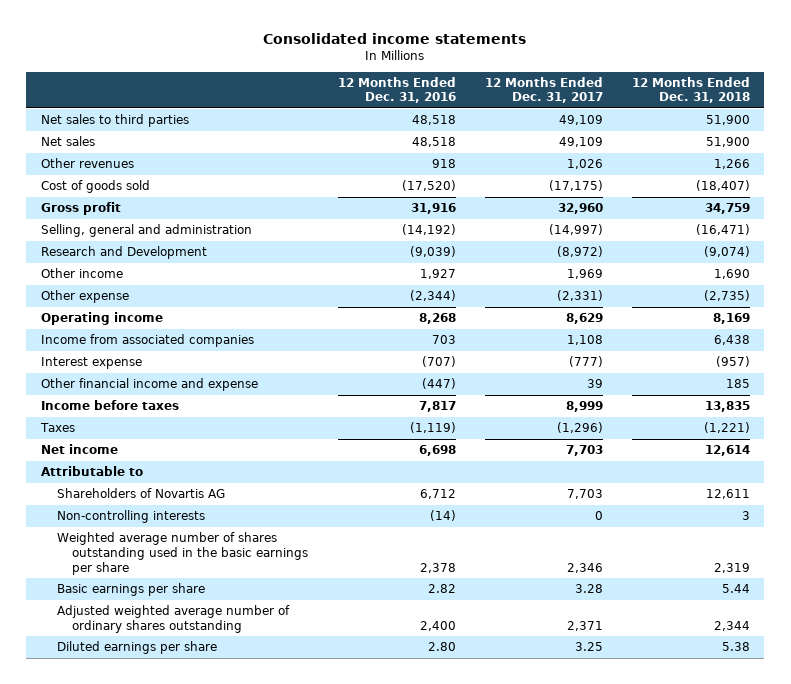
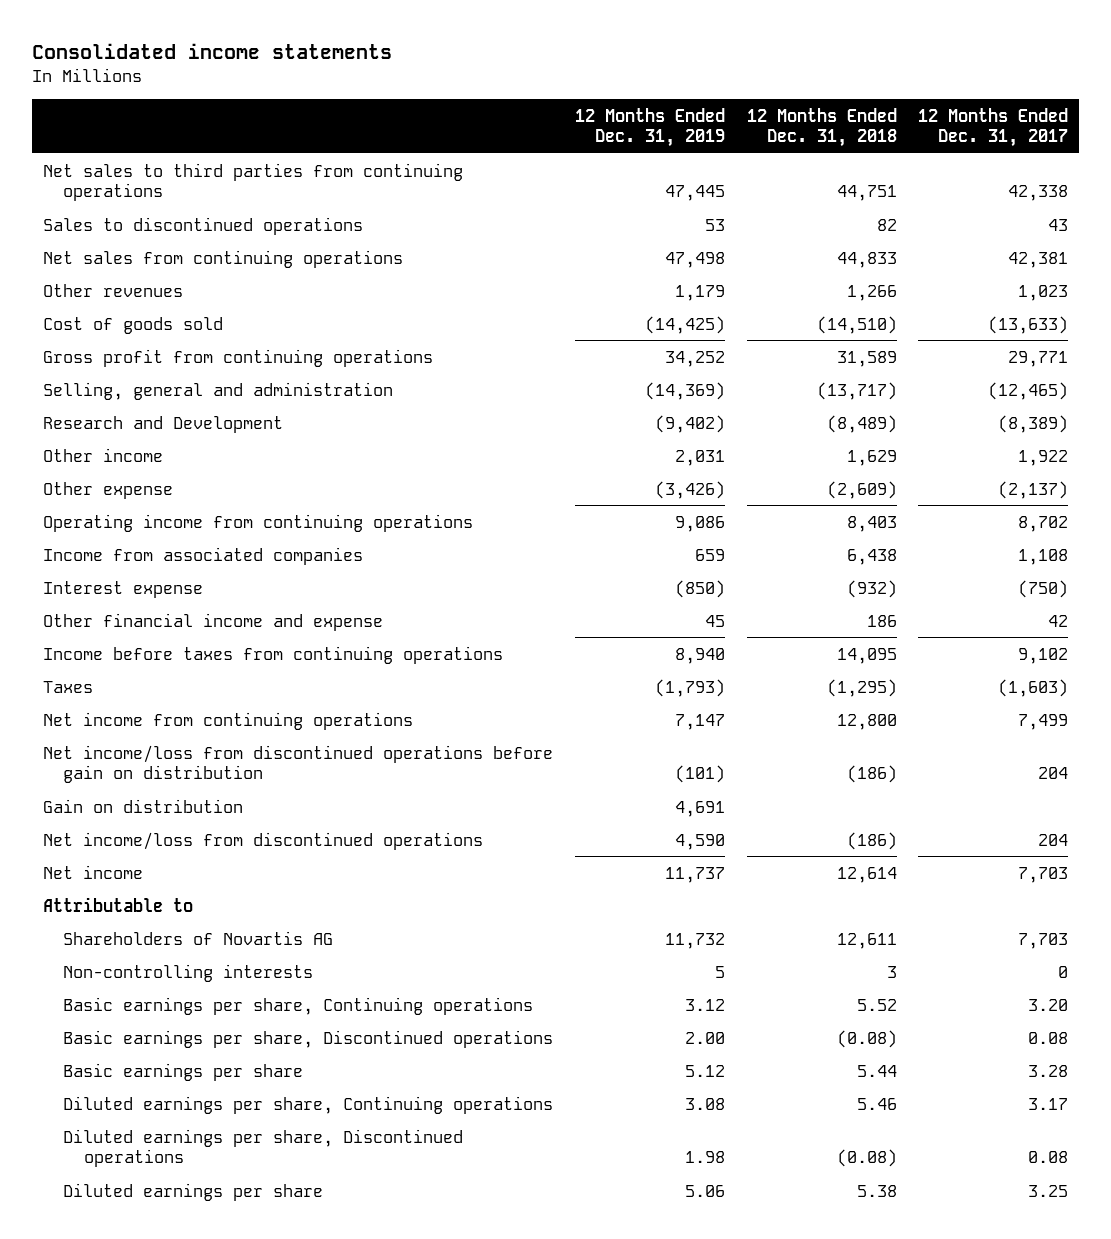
[337,76,456,104] 12 Months Ended Dec. 31, 2016 -> none
none -> [575,107,726,148] 12 Months Ended Dec. 31, 2019
[40,114,189,128] Net sales to third parties -> [43,162,464,201] Net sales to third parties from continuing operations
[558,115,603,126] 49,109 -> [1008,184,1069,201] 42,338
[705,115,750,126] 51,900 -> [836,184,897,201] 44,751
none -> [43,216,364,235] Sales to discontinued operations
[40,136,95,147] Net sales -> [43,249,404,268] Net sales from continuing operations
[558,137,603,148] 49,109 -> [1008,251,1069,268] 42,381
[705,137,750,148] 51,900 -> [836,251,897,268] 44,833
[566,159,603,170] 1,026 -> [1018,284,1069,301] 1,023
[548,180,603,192] (17,175) -> [988,315,1069,334] (13,633)
[695,180,750,192] (18,407) -> [816,315,897,334] (14,510)
[40,202,121,216] Gross profit -> [43,348,434,367] Gross profit from continuing operations
[557,203,603,215] 32,960 -> [1008,350,1069,367] 29,771
[704,203,750,215] 34,759 -> [836,350,897,367] 31,589
[548,224,603,236] (14,997) -> [988,381,1069,400] (12,465)
[695,224,750,236] (16,471) -> [816,381,897,400] (13,717)
[556,246,603,258] (8,972) -> [998,414,1069,433] (8,389)
[703,246,750,258] (9,074) -> [826,414,897,433] (8,489)
[566,269,603,280] 1,969 -> [1018,449,1069,466] 1,922
[713,269,750,280] 1,690 -> [846,449,897,466] 1,629
[556,290,603,302] (2,331) -> [998,480,1069,499] (2,137)
[703,290,750,302] (2,735) -> [826,480,897,499] (2,609)
[40,312,163,326] Operating income -> [43,513,474,532] Operating income from continuing operations
[565,313,603,325] 8,629 -> [1018,515,1069,532] 8,702
[712,313,750,325] 8,169 -> [846,515,897,532] 8,403
[568,356,603,368] (777) -> [1018,579,1069,598] (750)
[715,356,750,368] (957) -> [846,579,897,598] (932)
[586,379,603,389] 39 -> [1048,614,1069,627] 42
[725,379,750,389] 185 -> [866,614,897,627] 186
[40,400,179,411] Income before taxes -> [43,645,504,664] Income before taxes from continuing operations
[565,401,603,413] 8,999 -> [1018,647,1069,664] 9,102
[704,401,750,413] 13,835 -> [836,647,897,664] 14,095
[556,422,603,434] (1,296) -> [998,678,1069,697] (1,603)
[703,422,750,434] (1,221) -> [826,678,897,697] (1,295)
none -> [43,711,414,730] Net income from continuing operations
none -> [43,744,554,783] Net income/loss from discontinued operations before gain on distribution
none -> [43,798,244,813] Gain on distribution
none -> [43,831,484,850] Net income/loss from discontinued operations
[56,532,309,575] Weighted average number of shares outstanding used in the basic earnings per share -> none
none -> [63,996,534,1015] Basic earnings per share, Continuing operations
none -> [63,1029,554,1048] Basic earnings per share, Discontinued operations
[56,605,290,633] Adjusted weighted average number of ordinary shares outstanding -> none
none -> [63,1095,554,1114] Diluted earnings per share, Continuing operations
none -> [63,1128,464,1167] Diluted earnings per share, Discontinued operations

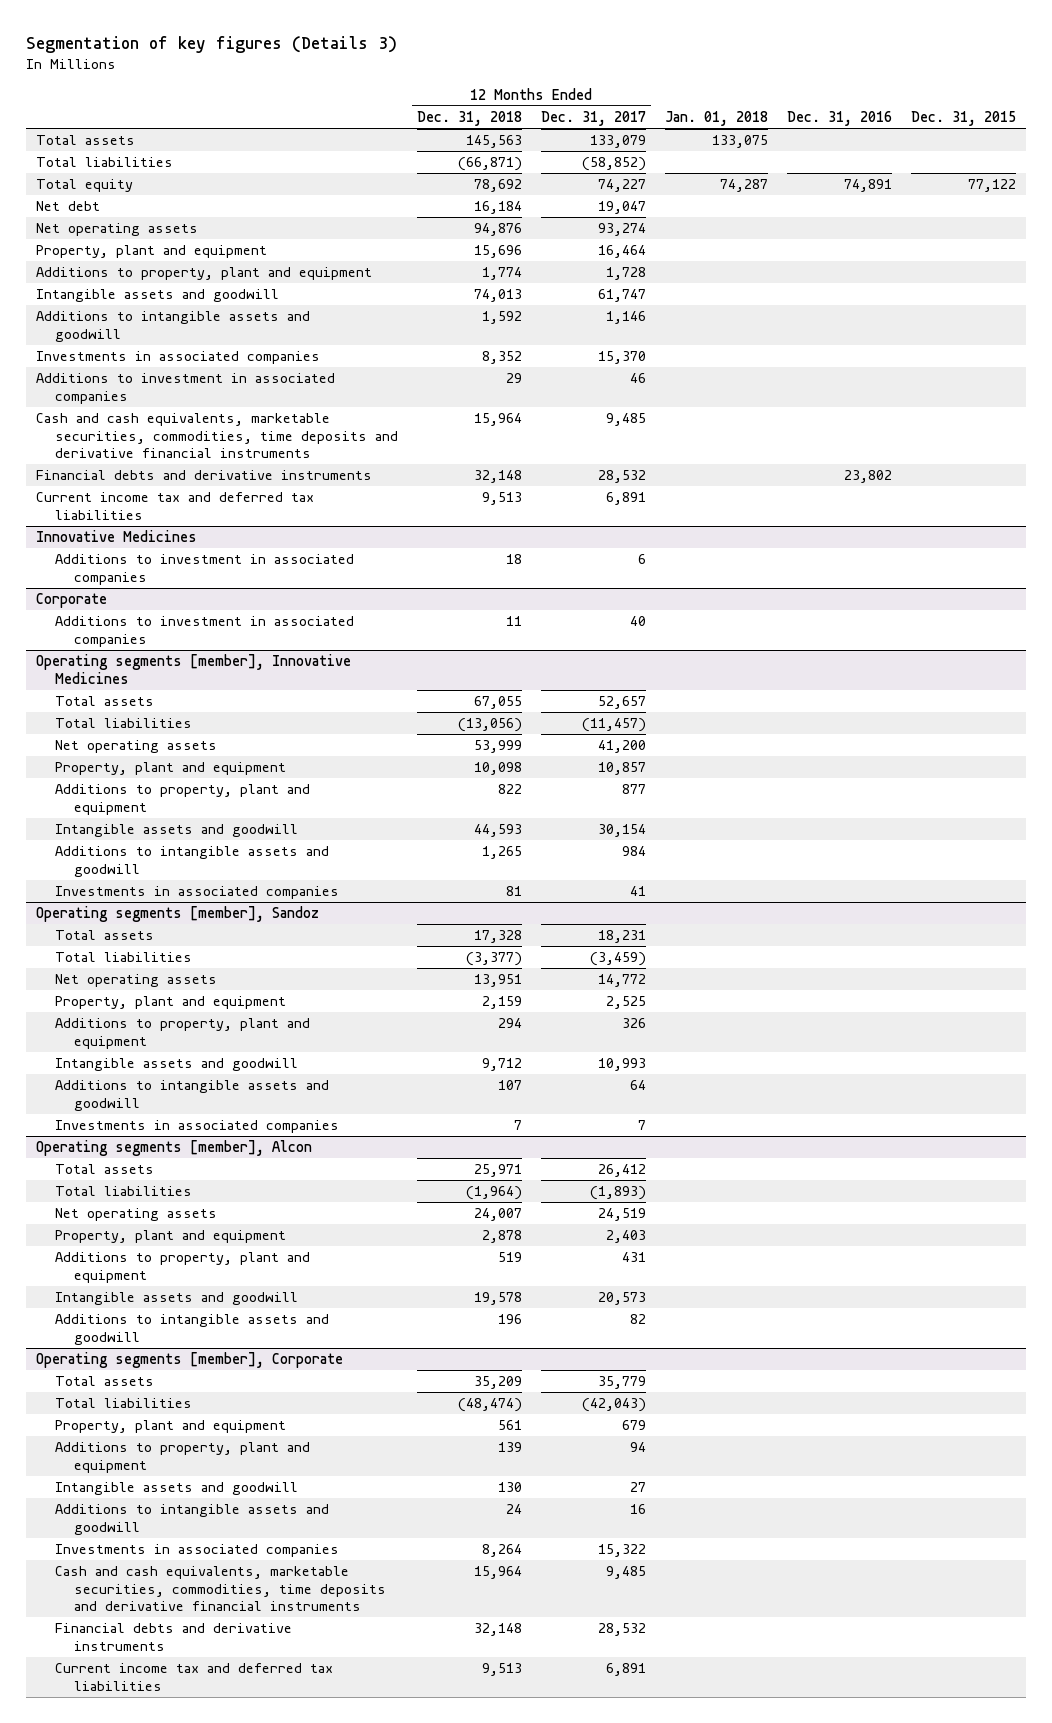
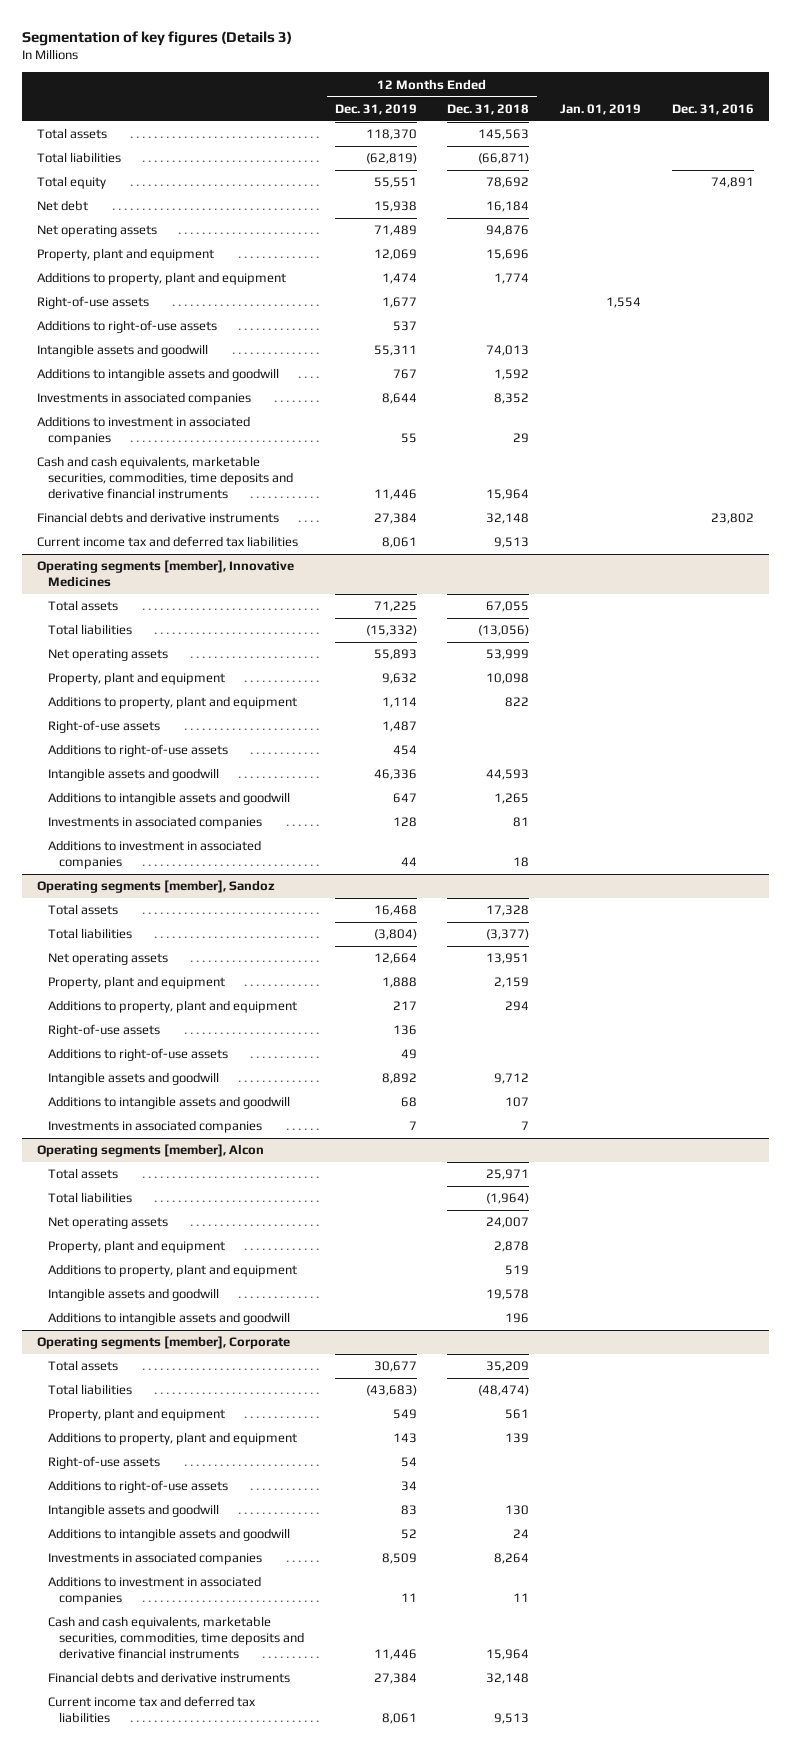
[540,111,646,127] Dec. 31, 2017 -> none
[664,111,768,127] Jan. 01, 2018 -> none
[911,111,1017,127] Dec. 31, 2015 -> none
none -> [334,104,417,116] Dec. 31, 2019
none -> [560,104,642,116] Jan. 01, 2019
none -> [36,296,149,310] Right-of-use assets
none -> [36,320,217,334] Additions to right-of-use assets
[35,530,197,543] Innovative Medicines -> none
[54,554,354,585] Additions to investment in associated companies -> none
[35,593,107,609] Corporate -> none
[54,616,354,647] Additions to investment in associated companies -> none
none -> [47,720,160,734] Right-of-use assets
none -> [47,744,228,758] Additions to right-of-use assets
none -> [47,840,261,870] Additions to investment in associated companies
none -> [47,1024,160,1038] Right-of-use assets
none -> [47,1048,228,1062] Additions to right-of-use assets
none -> [47,1456,160,1470] Right-of-use assets
none -> [47,1480,228,1494] Additions to right-of-use assets
none -> [47,1576,261,1606] Additions to investment in associated companies

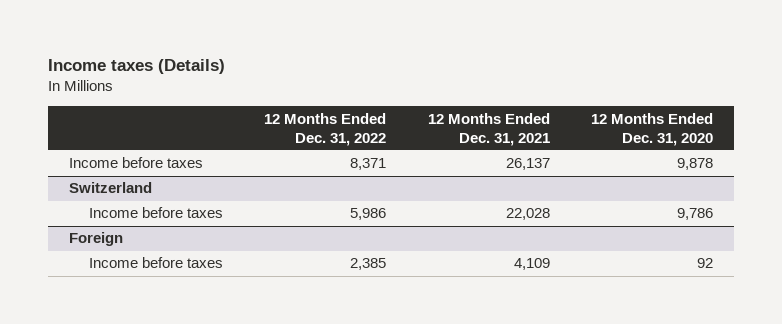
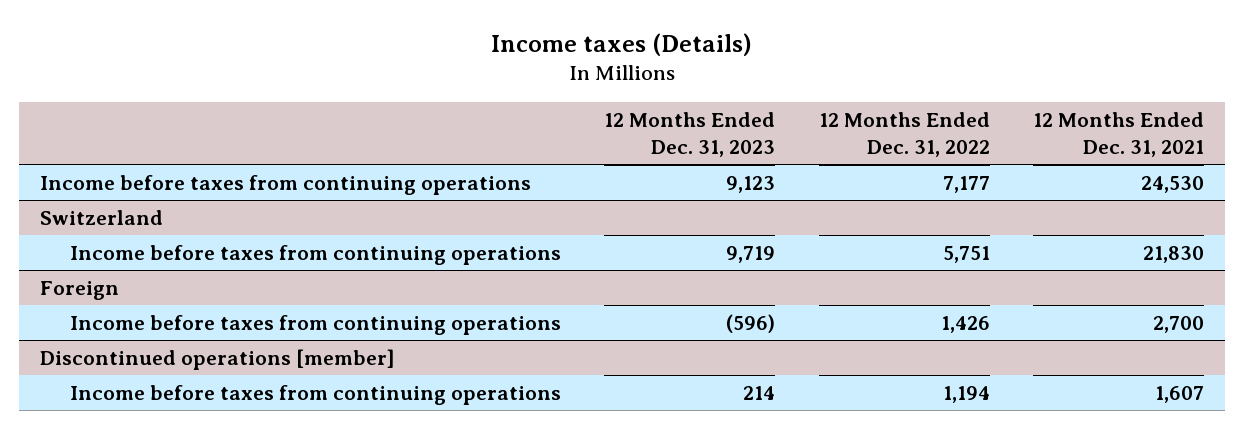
[591,112,714,146] 12 Months Ended Dec. 31, 2020 -> none
none -> [604,111,776,157] 12 Months Ended Dec. 31, 2023
[68,157,203,169] Income before taxes -> [40,174,532,195] Income before taxes from continuing operations
[350,158,387,171] 8,371 -> [942,175,990,193] 7,177
[505,158,550,171] 26,137 -> [1140,175,1204,193] 24,530
[89,207,224,219] Income before taxes -> [70,244,562,265] Income before taxes from continuing operations
[350,208,387,221] 5,986 -> [942,245,990,263] 5,751
[505,208,550,221] 22,028 -> [1142,245,1204,263] 21,830
[89,257,224,269] Income before taxes -> [70,314,562,335] Income before taxes from continuing operations
[350,258,387,271] 2,385 -> [940,315,990,333] 1,426
[513,258,550,271] 4,109 -> [1152,315,1204,333] 2,700
none -> [40,348,396,370] Discontinued operations [member]
none -> [70,384,562,405] Income before taxes from continuing operations

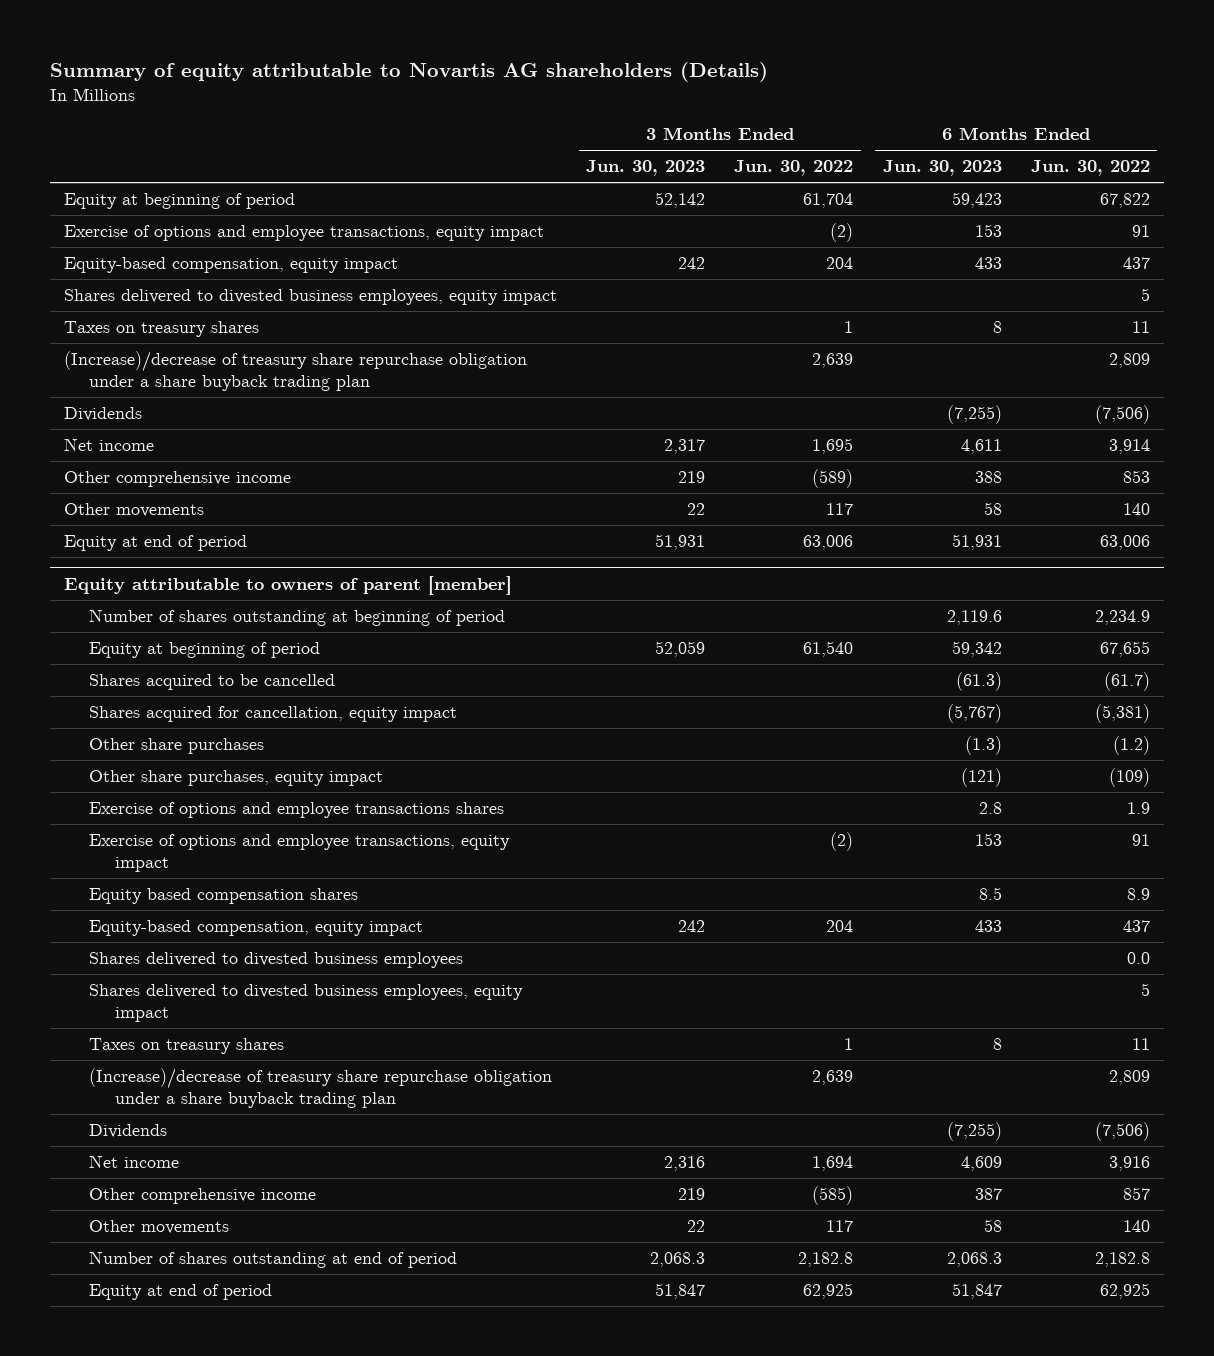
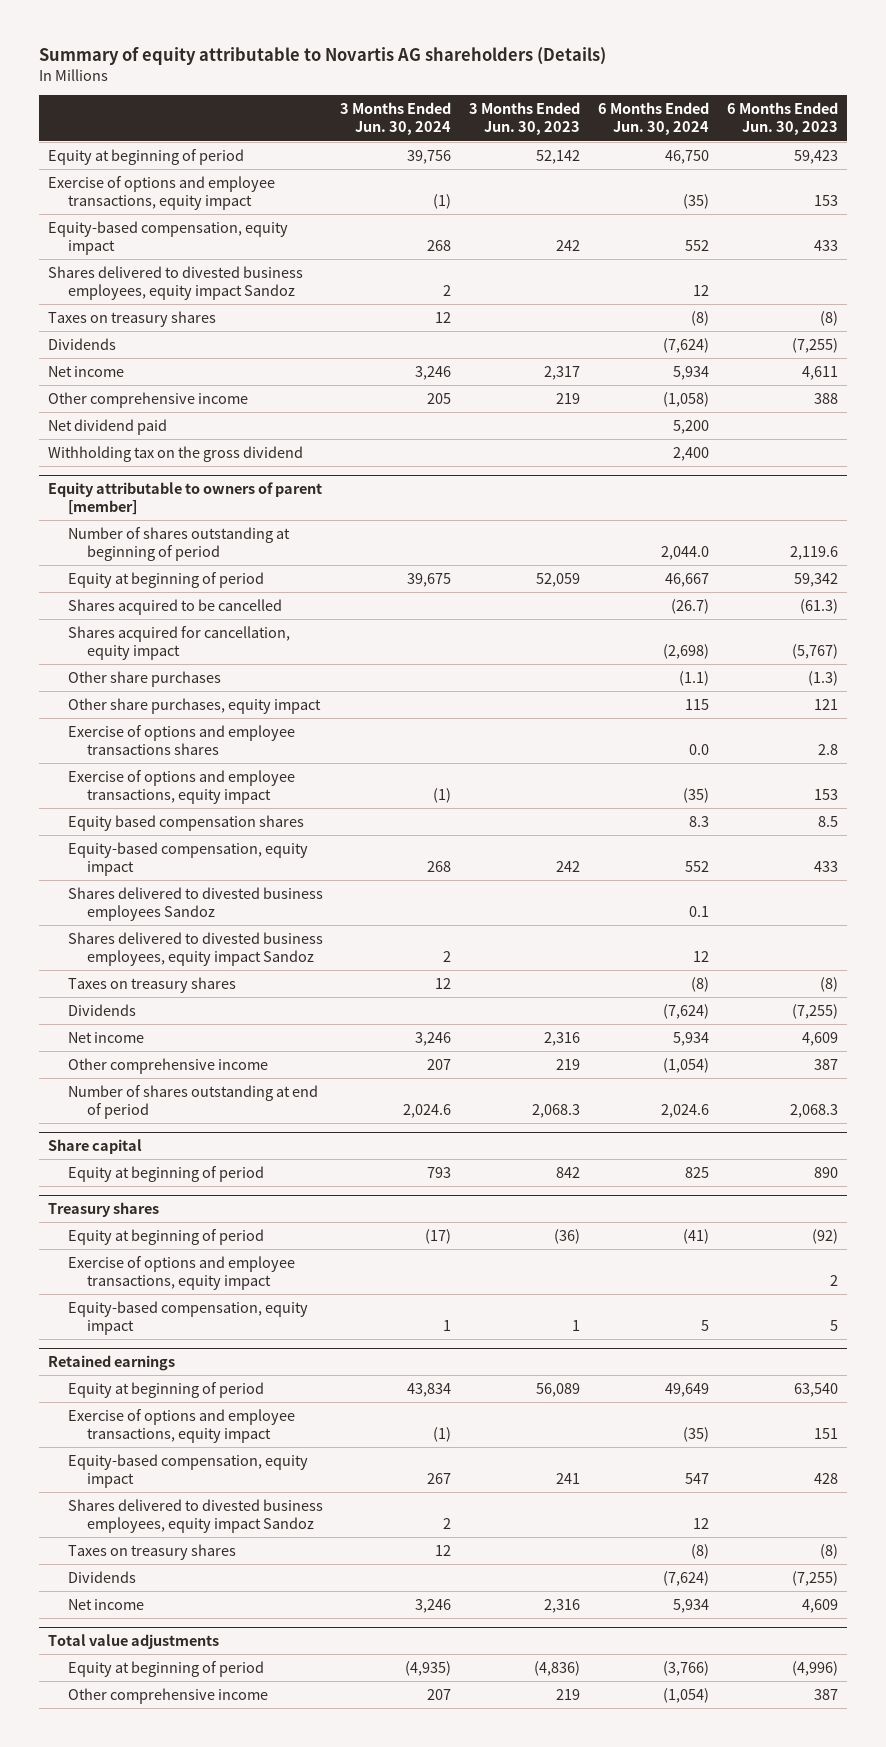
[734,160,854,177] Jun. 30, 2022 -> none
[1030,160,1150,177] Jun. 30, 2022 -> none
none -> [340,101,452,136] 3 Months Ended Jun. 30, 2024
none -> [598,101,710,136] 6 Months Ended Jun. 30, 2024
[64,351,528,391] (Increase)/decrease of treasury share repurchase obligation under a share buyback trading plan -> none
[64,289,558,306] Shares delivered to divested business employees, equity impact -> [48,265,304,300] Shares delivered to divested business employees, equity impact Sandoz
[992,321,1002,334] 8 -> [820,310,839,326] (8)
[64,503,205,518] Other movements -> none
[64,535,248,552] Equity at end of period -> none
none -> [48,418,168,435] Net dividend paid
none -> [48,445,304,462] Withholding tax on the gross dividend
[960,768,1002,788] (121) -> [814,698,839,710] 121
[89,1068,553,1108] (Increase)/decrease of treasury share repurchase obligation under a share buyback trading plan -> none
[89,952,464,969] Shares delivered to divested business employees -> [67,886,323,921] Shares delivered to divested business employees Sandoz
[89,984,524,1022] Shares delivered to divested business employees, equity impact -> [67,931,323,966] Shares delivered to divested business employees, equity impact Sandoz
[992,1038,1002,1051] 8 -> [820,976,839,992] (8)
[89,1220,230,1235] Other movements -> none
none -> [48,1138,143,1154] Share capital
[89,1284,273,1301] Equity at end of period -> [67,1165,264,1182] Equity at beginning of period
[655,1283,706,1300] 51,847 -> [556,1166,581,1178] 842
[951,1283,1002,1300] 51,847 -> [814,1166,839,1178] 890
none -> [48,1201,160,1217] Treasury shares
none -> [67,1228,264,1245] Equity at beginning of period
none -> [67,1255,295,1290] Exercise of options and employee transactions, equity impact
none -> [67,1300,308,1335] Equity-based compensation, equity impact
none -> [48,1354,176,1371] Retained earnings
none -> [67,1381,264,1398] Equity at beginning of period
none -> [67,1408,295,1443] Exercise of options and employee transactions, equity impact
none -> [67,1453,308,1488] Equity-based compensation, equity impact
none -> [67,1498,323,1533] Shares delivered to divested business employees, equity impact Sandoz
none -> [67,1543,236,1560] Taxes on treasury shares
none -> [67,1570,136,1583] Dividends
none -> [67,1598,144,1610] Net income
none -> [48,1633,220,1649] Total value adjustments
none -> [67,1660,264,1677] Equity at beginning of period
none -> [67,1687,268,1704] Other comprehensive income

